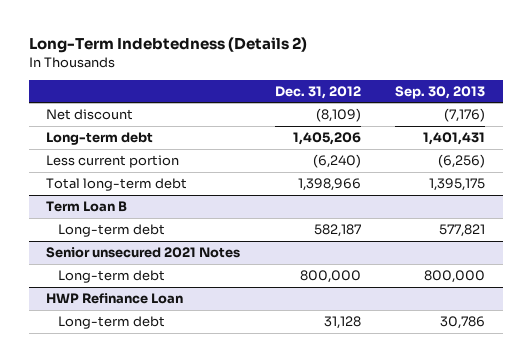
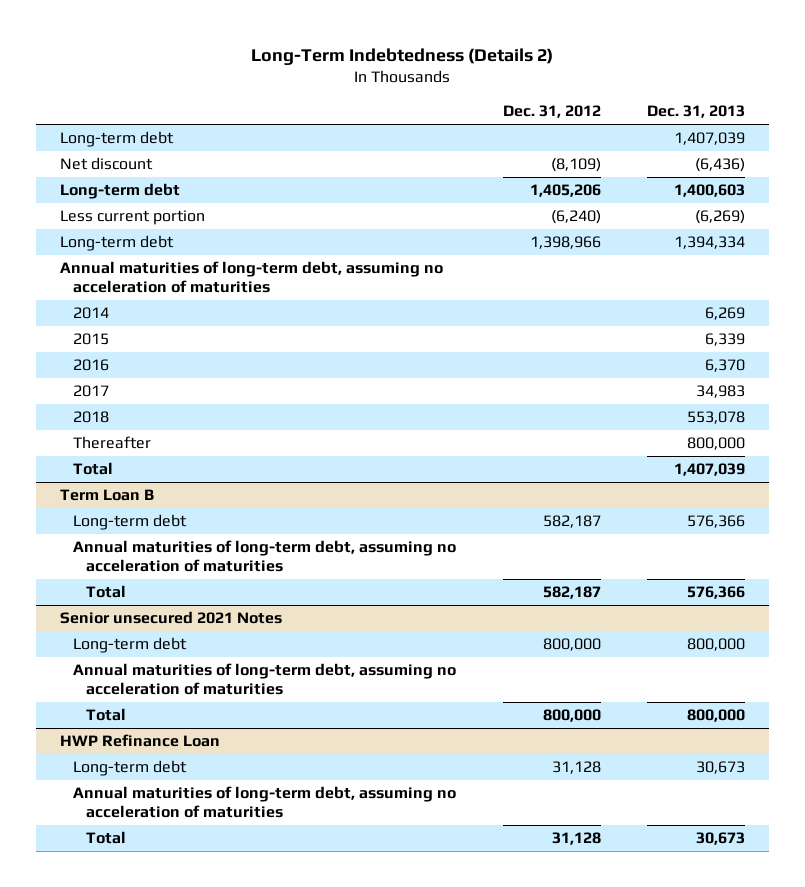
[395,85,486,99] Sep. 30, 2013 -> none
none -> [647,105,746,119] Dec. 31, 2013
none -> [59,131,174,148] Long-term debt
[46,178,188,192] Total long-term debt -> [59,235,174,252] Long-term debt
none -> [59,261,443,293] Annual maturities of long-term debt, assuming no acceleration of maturities
none -> [72,307,109,320] 2014
none -> [72,333,109,346] 2015
none -> [72,359,109,372] 2016
none -> [72,385,109,398] 2017
none -> [72,411,109,424] 2018
none -> [72,436,151,450] Thereafter
none -> [72,462,113,476] Total
none -> [72,540,456,572] Annual maturities of long-term debt, assuming no acceleration of maturities
none -> [86,585,127,599] Total
none -> [72,663,456,695] Annual maturities of long-term debt, assuming no acceleration of maturities
none -> [86,708,127,722] Total
none -> [72,786,456,818] Annual maturities of long-term debt, assuming no acceleration of maturities
none -> [86,831,127,845] Total

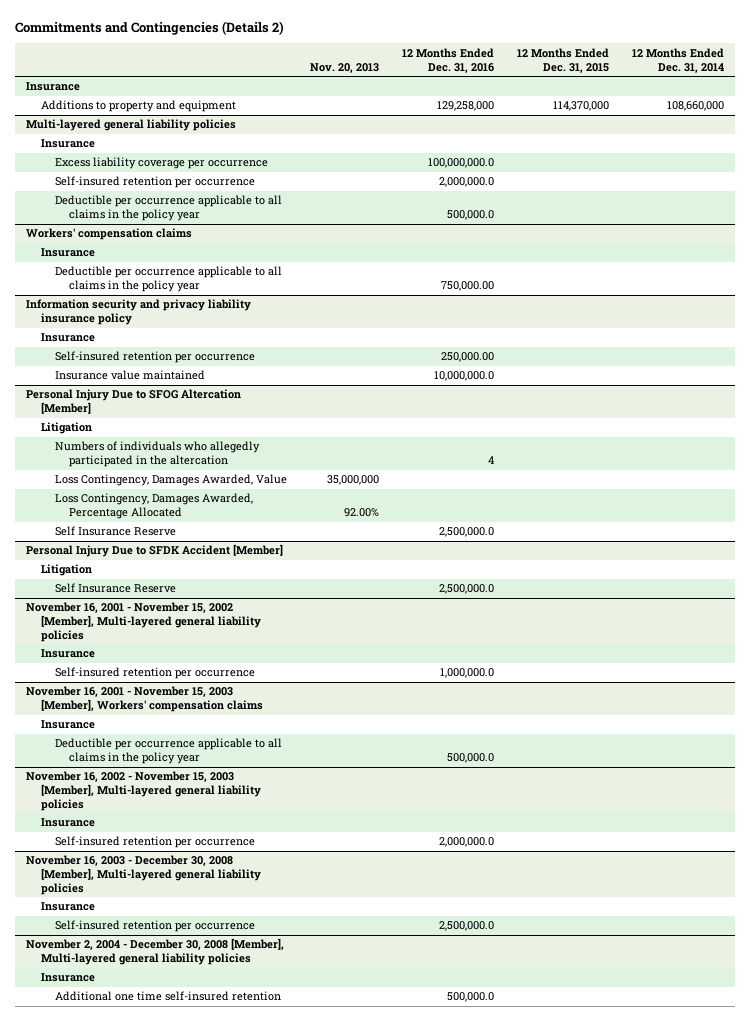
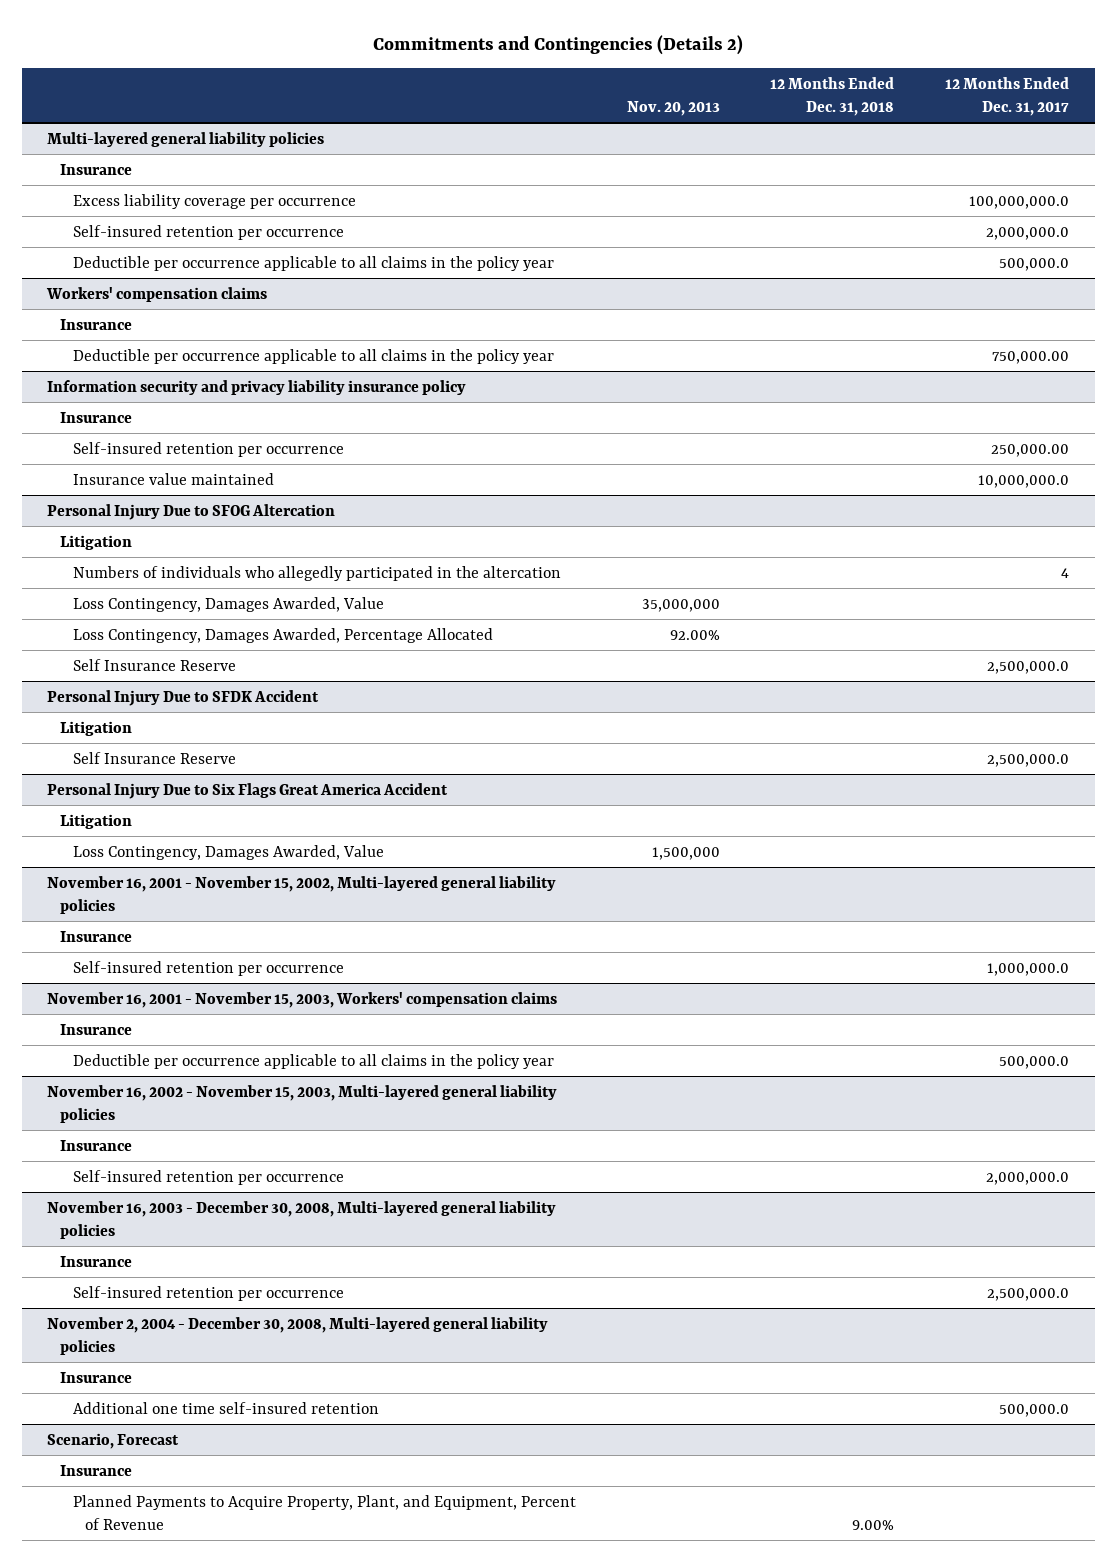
[401,47,494,73] 12 Months Ended Dec. 31, 2016 -> none
[516,47,609,73] 12 Months Ended Dec. 31, 2015 -> none
[631,47,724,73] 12 Months Ended Dec. 31, 2014 -> none
none -> [770,76,895,116] 12 Months Ended Dec. 31, 2018
none -> [945,76,1070,116] 12 Months Ended Dec. 31, 2017
[26,82,81,92] Insurance -> none
[40,100,236,113] Additions to property and equipment -> none
[26,389,242,415] Personal Injury Due to SFOG Altercation [Member] -> [47,503,336,520] Personal Injury Due to SFOG Altercation
[26,544,284,558] Personal Injury Due to SFDK Accident [Member] -> [47,689,320,706] Personal Injury Due to SFDK Accident
none -> [47,782,449,799] Personal Injury Due to Six Flags Great America Accident
none -> [59,813,132,829] Litigation
none -> [72,844,384,860] Loss Contingency, Damages Awarded, Value
[26,602,261,643] November 16, 2001 - November 15, 2002 [Member], Multi-layered general liability policies -> [47,875,557,914] November 16, 2001 - November 15, 2002, Multi-layered general liability policies
[26,686,263,713] November 16, 2001 - November 15, 2003 [Member], Workers' compensation claims -> [47,991,558,1008] November 16, 2001 - November 15, 2003, Workers' compensation claims
[26,771,261,812] November 16, 2002 - November 15, 2003 [Member], Multi-layered general liability policies -> [47,1084,558,1123] November 16, 2002 - November 15, 2003, Multi-layered general liability policies
[26,855,261,896] November 16, 2003 - December 30, 2008 [Member], Multi-layered general liability policies -> [47,1200,557,1239] November 16, 2003 - December 30, 2008, Multi-layered general liability policies
[26,938,285,966] November 2, 2004 - December 30, 2008 [Member], Multi-layered general liability policies -> [47,1316,549,1355] November 2, 2004 - December 30, 2008, Multi-layered general liability policies
none -> [47,1432,180,1449] Scenario, Forecast
none -> [59,1464,132,1476] Insurance
none -> [72,1494,576,1530] Planned Payments to Acquire Property, Plant, and Equipment, Percent of Revenue

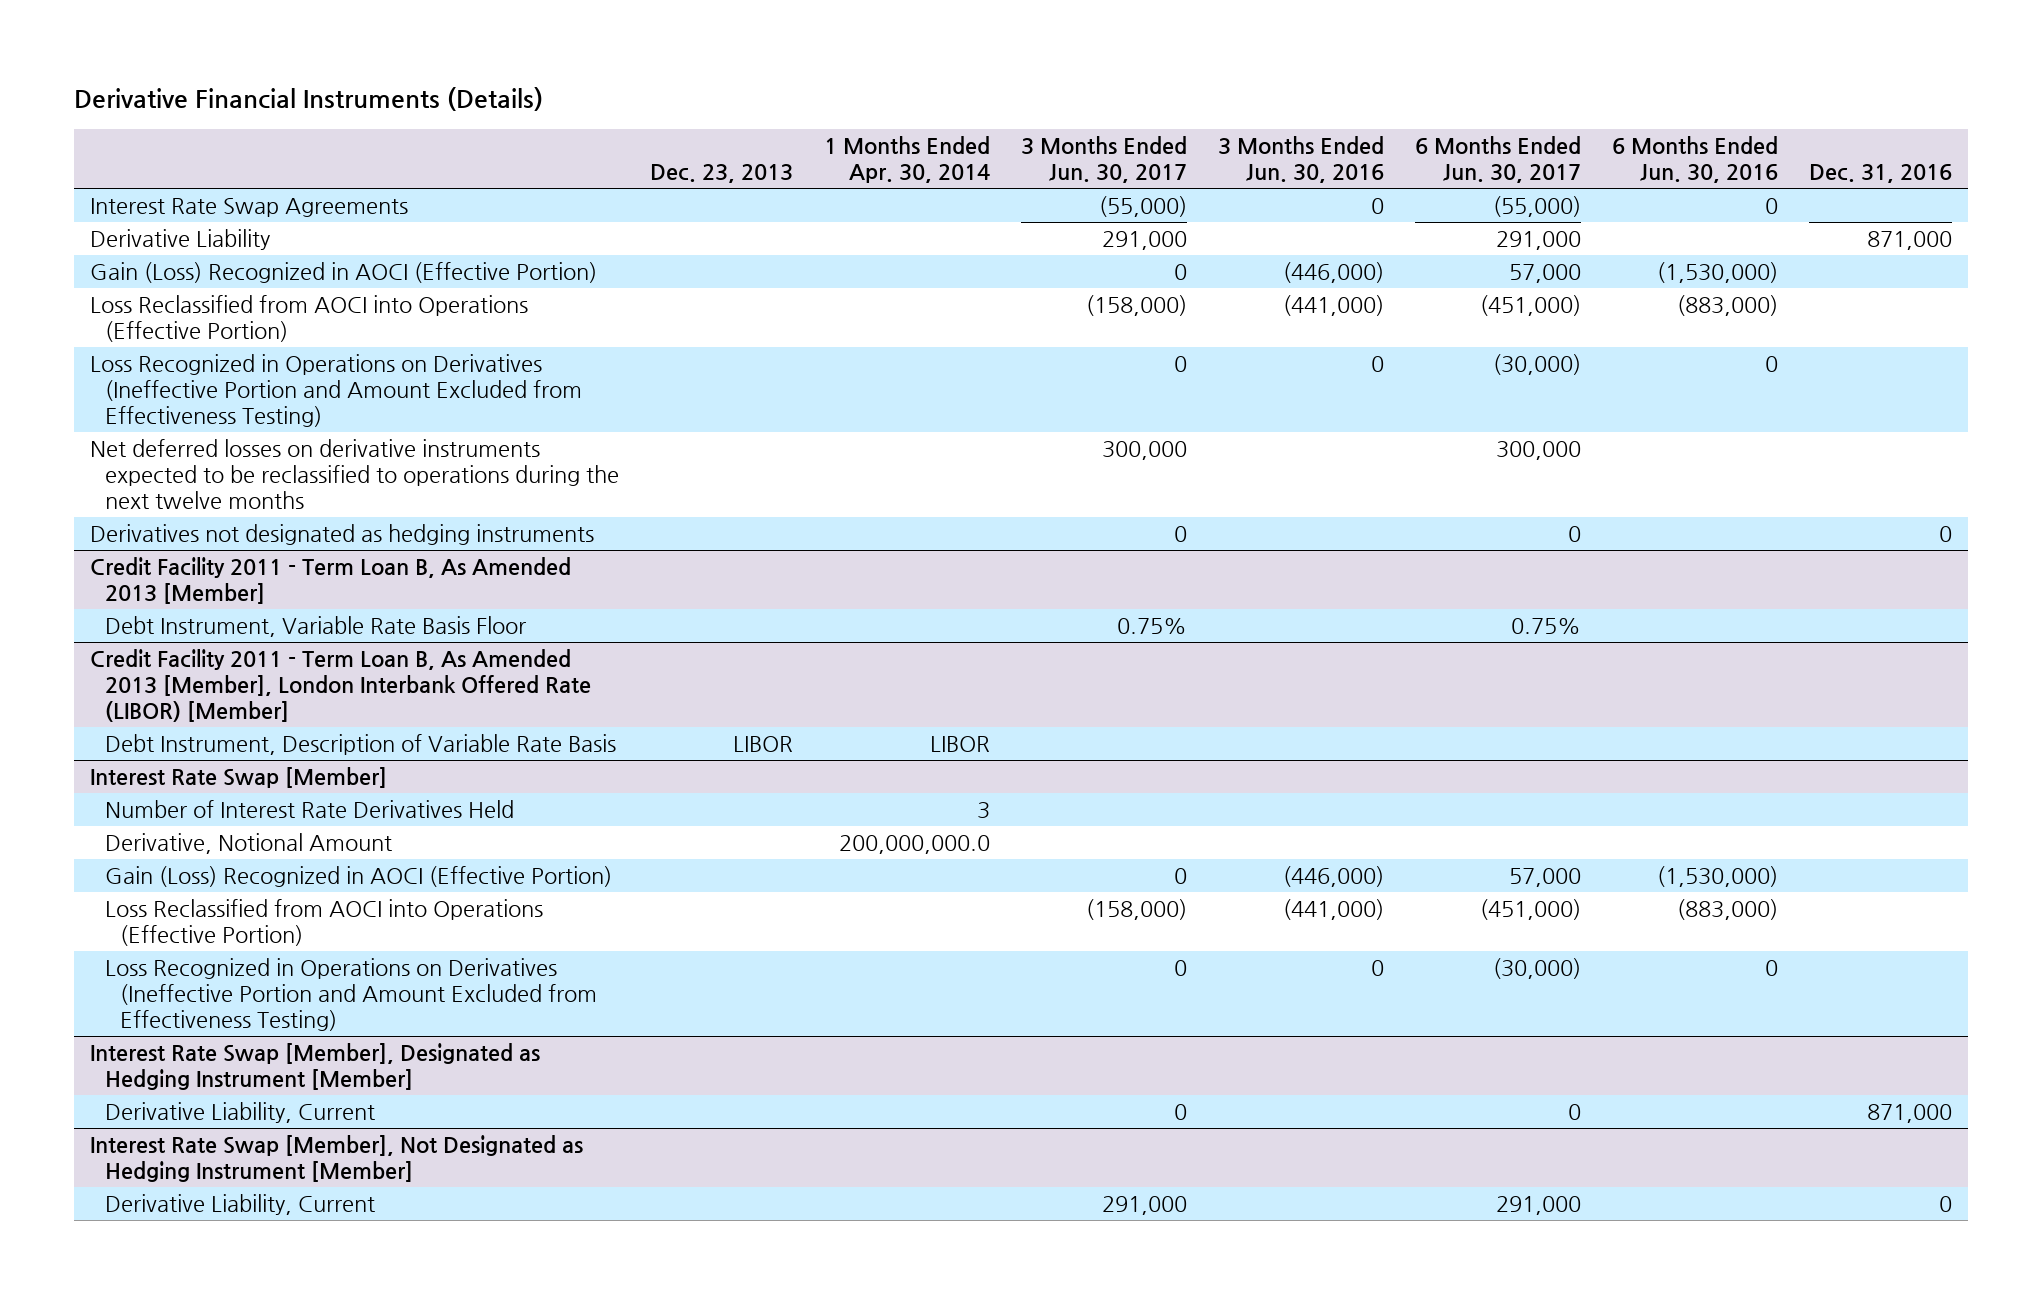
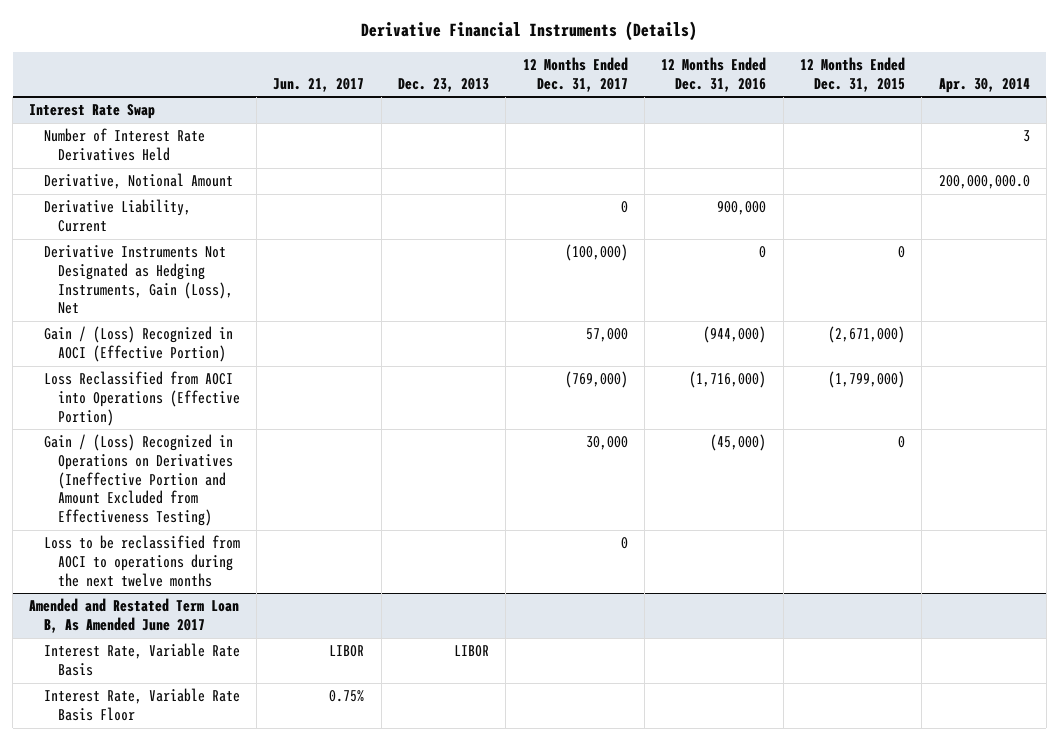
[823,135,990,183] 1 Months Ended Apr. 30, 2014 -> none
[1021,135,1188,183] 3 Months Ended Jun. 30, 2017 -> none
[1218,135,1385,183] 3 Months Ended Jun. 30, 2016 -> none
[1415,135,1582,183] 6 Months Ended Jun. 30, 2017 -> none
[1612,135,1779,183] 6 Months Ended Jun. 30, 2016 -> none
[1809,163,1953,183] Dec. 31, 2016 -> none
none -> [273,77,365,92] Jun. 21, 2017
none -> [522,57,628,92] 12 Months Ended Dec. 31, 2017
none -> [661,57,767,92] 12 Months Ended Dec. 31, 2016
none -> [799,57,905,92] 12 Months Ended Dec. 31, 2015
none -> [938,77,1030,93] Apr. 30, 2014
[89,198,408,218] Interest Rate Swap Agreements -> none
[89,229,270,251] Derivative Liability -> none
[89,262,597,284] Gain (Loss) Recognized in AOCI (Effective Portion) -> none
[89,295,528,343] Loss Reclassified from AOCI into Operations (Effective Portion) -> none
[89,354,582,428] Loss Recognized in Operations on Derivatives (Ineffective Portion and Amount Excluded from Effectiveness Testing) -> none
[89,439,619,510] Net deferred losses on derivative instruments expected to be reclassified to operations during the next twelve months -> none
[89,524,594,546] Derivatives not designated as hedging instruments -> none
[89,557,571,605] Credit Facility 2011 - Term Loan B, As Amended 2013 [Member] -> none
[104,616,526,638] Debt Instrument, Variable Rate Basis Floor -> none
[89,649,591,723] Credit Facility 2011 - Term Loan B, As Amended 2013 [Member], London Interbank Offered Rate (LIBOR) [Member] -> none
[104,734,616,756] Debt Instrument, Description of Variable Rate Basis -> none
[89,767,387,789] Interest Rate Swap [Member] -> [29,104,156,120] Interest Rate Swap
none -> [43,199,191,233] Derivative Liability, Current
none -> [43,245,233,315] Derivative Instruments Not Designated as Hedging Instruments, Gain (Loss), Net
[104,866,612,888] Gain (Loss) Recognized in AOCI (Effective Portion) -> [43,326,233,363] Gain / (Loss) Recognized in AOCI (Effective Portion)
[89,1043,540,1091] Interest Rate Swap [Member], Designated as Hedging Instrument [Member] -> none
[104,1102,375,1124] Derivative Liability, Current -> none
[89,1135,583,1183] Interest Rate Swap [Member], Not Designated as Hedging Instrument [Member] -> none
[104,1194,375,1216] Derivative Liability, Current -> none
[104,958,597,1032] Loss Recognized in Operations on Derivatives (Ineffective Portion and Amount Excluded from Effectiveness Testing) -> [43,434,233,526] Gain / (Loss) Recognized in Operations on Derivatives (Ineffective Portion and Amount Excluded from Effectiveness Testing)
none -> [43,535,240,587] Loss to be reclassified from AOCI to operations during the next twelve months
none -> [29,598,240,634] Amended and Restated Term Loan B, As Amended June 2017
none -> [43,643,240,677] Interest Rate, Variable Rate Basis
none -> [43,688,240,722] Interest Rate, Variable Rate Basis Floor

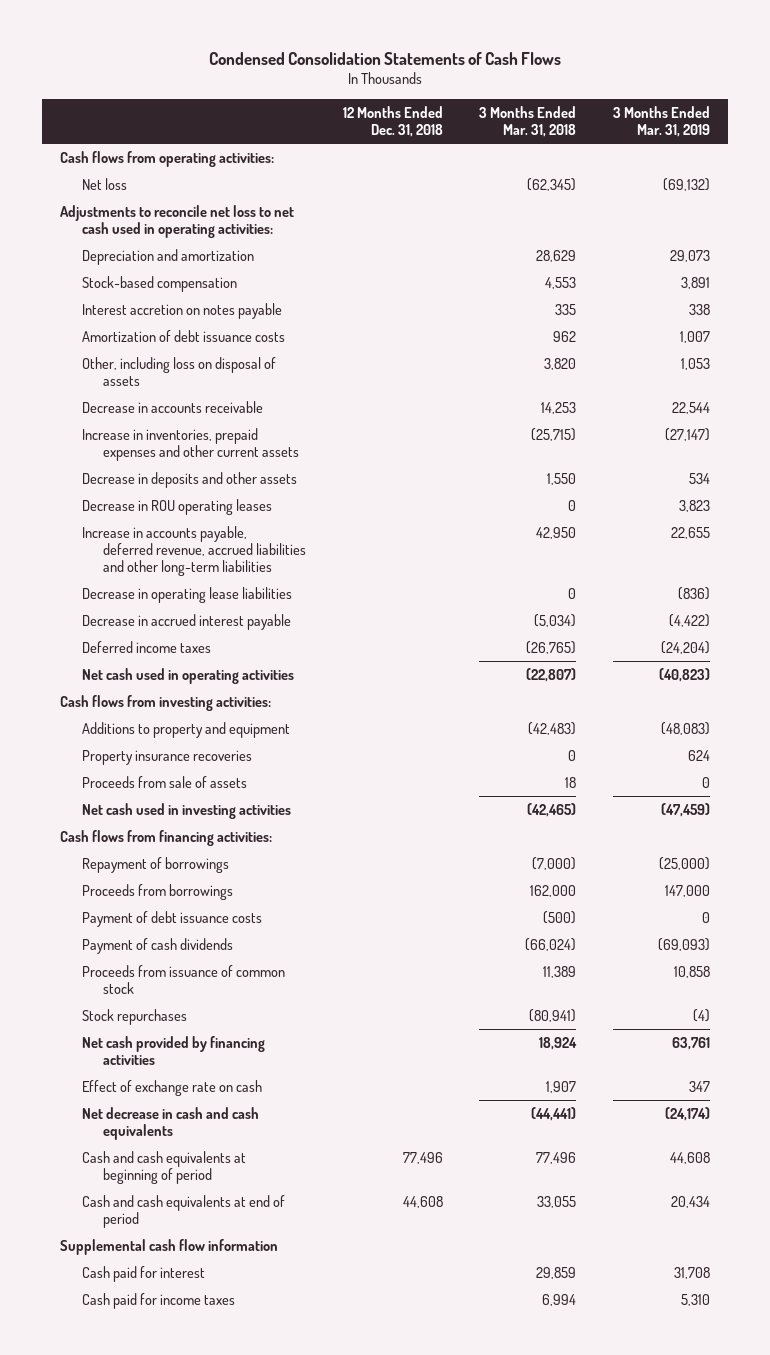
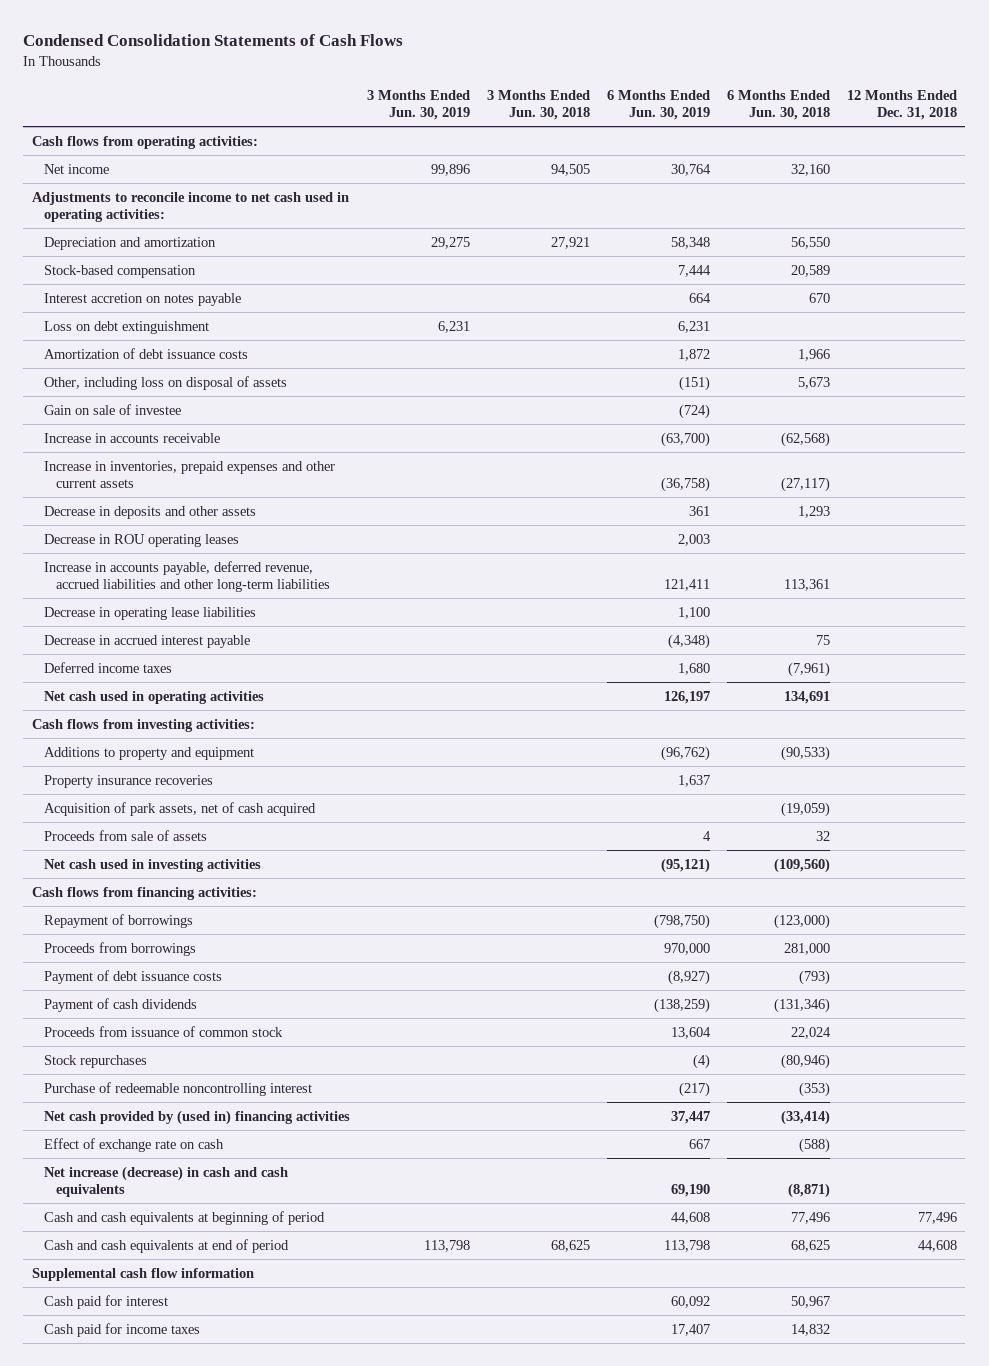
[479,105,577,138] 3 Months Ended Mar. 31, 2018 -> none
[612,105,710,138] 3 Months Ended Mar. 31, 2019 -> none
none -> [366,89,470,121] 3 Months Ended Jun. 30, 2019
none -> [486,89,590,121] 3 Months Ended Jun. 30, 2018
none -> [606,89,710,121] 6 Months Ended Jun. 30, 2019
none -> [726,89,830,121] 6 Months Ended Jun. 30, 2018
[81,177,127,190] Net loss -> [43,163,109,174] Net income
[60,204,295,238] Adjustments to reconcile net loss to net cash used in operating activities: -> [31,191,349,223] Adjustments to reconcile income to net cash used in operating activities:
none -> [43,320,209,334] Loss on debt extinguishment
none -> [43,403,181,415] Gain on sale of investee
[81,400,263,413] Decrease in accounts receivable -> [43,432,220,443] Increase in accounts receivable
none -> [43,801,316,816] Acquisition of park assets, net of cash acquired
none -> [43,1081,312,1096] Purchase of redeemable noncontrolling interest
[81,1035,265,1065] Net cash provided by financing activities -> [43,1109,350,1125] Net cash provided by (used in) financing activities
[81,1106,259,1140] Net decrease in cash and cash equivalents -> [43,1165,288,1198] Net increase (decrease) in cash and cash equivalents

